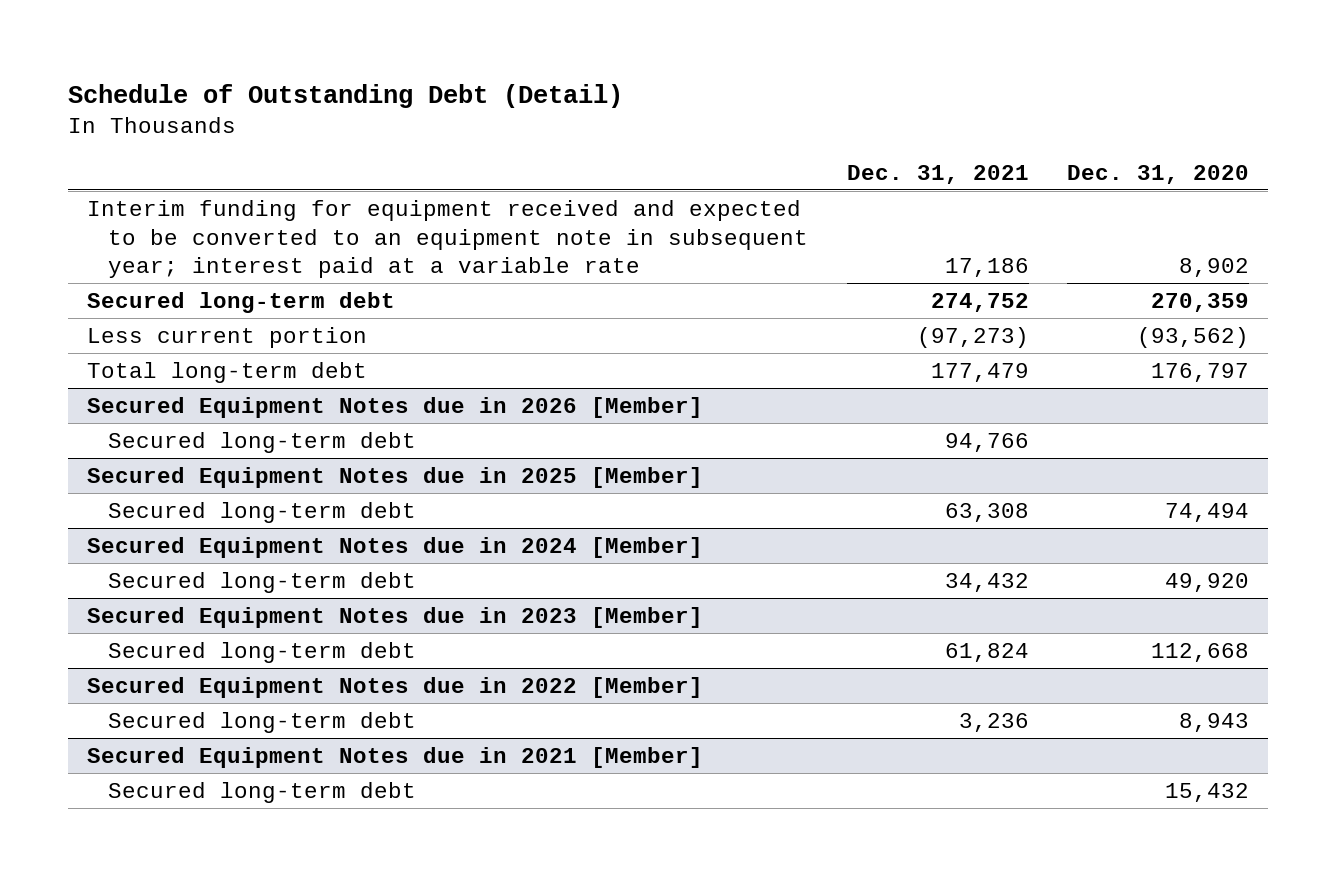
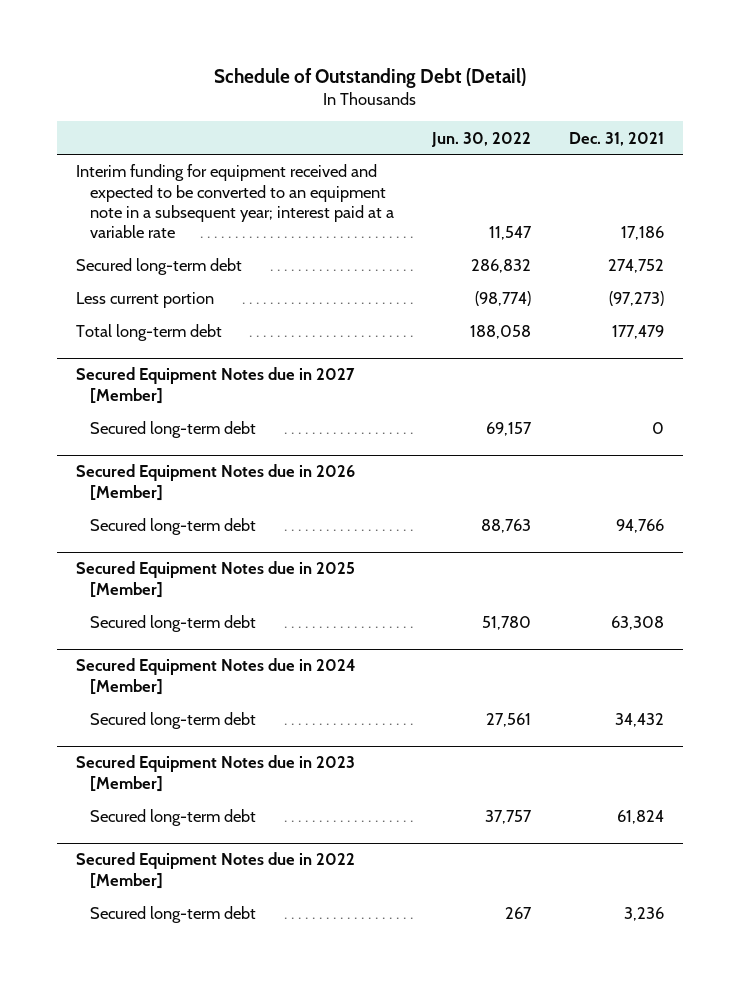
[1067,164,1250,184] Dec. 31, 2020 -> none
none -> [431,131,532,147] Jun. 30, 2022
[87,199,809,279] Interim funding for equipment received and expected to be converted to an equipment note in subsequent year; interest paid at a variable rate -> [76,164,394,239] Interim funding for equipment received and expected to be converted to an equipment note in a subsequent year; interest paid at a variable rate
none -> [76,367,356,404] Secured Equipment Notes due in 2027 [Member]
none -> [89,421,256,439] Secured long-term debt
[87,746,704,768] Secured Equipment Notes due in 2021 [Member] -> none
[108,781,417,803] Secured long-term debt -> none

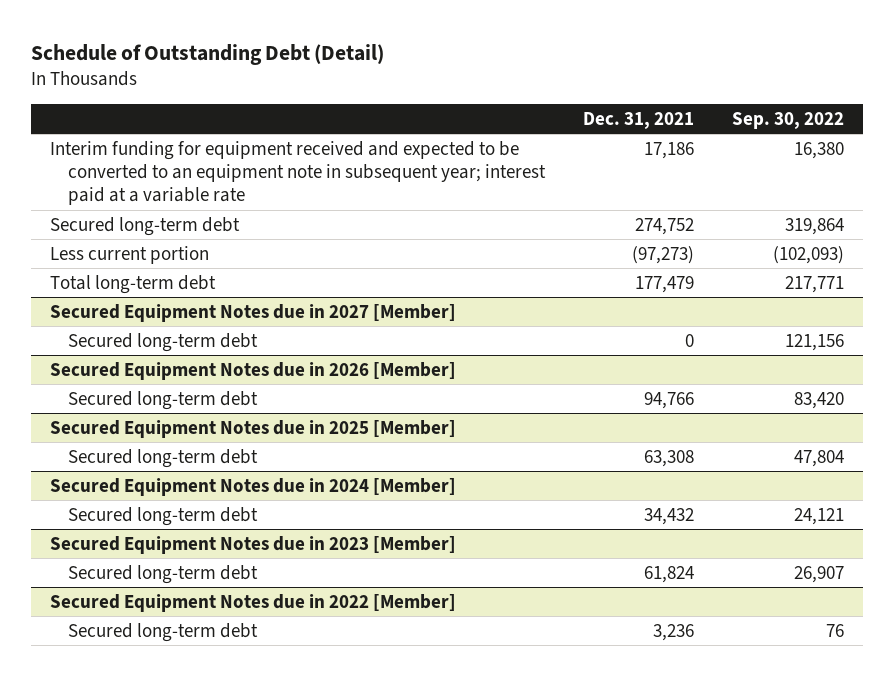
[431,131,532,147] Jun. 30, 2022 -> none
none -> [731,111,844,129] Sep. 30, 2022
[76,164,394,239] Interim funding for equipment received and expected to be converted to an equipment note in a subsequent year; interest paid at a variable rate -> [49,140,546,206] Interim funding for equipment received and expected to be converted to an equipment note in subsequent year; interest paid at a variable rate

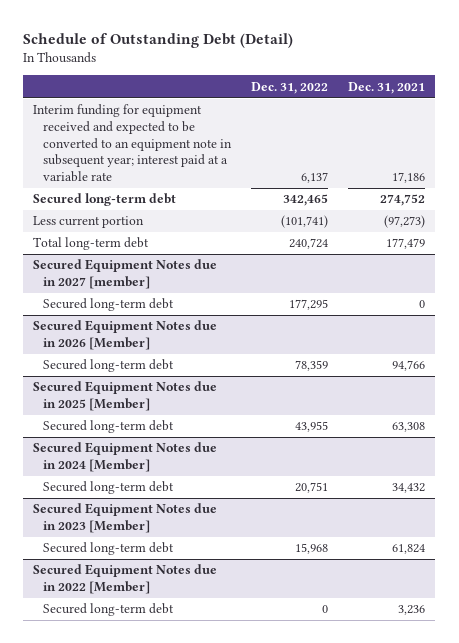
[731,111,844,129] Sep. 30, 2022 -> none
none -> [251,81,329,94] Dec. 31, 2022
[49,303,456,322] Secured Equipment Notes due in 2027 [Member] -> [33,259,218,290] Secured Equipment Notes due in 2027 [member]

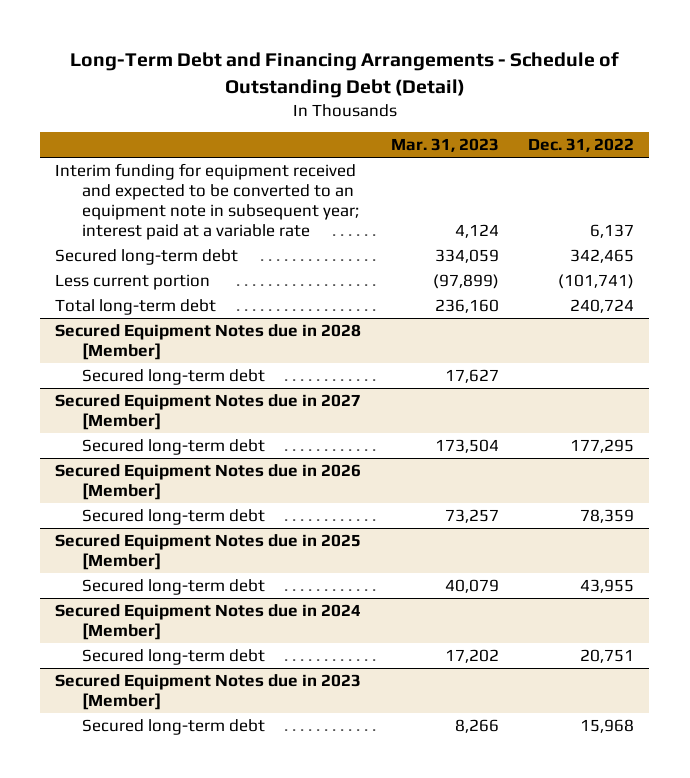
[23,33,294,49] Schedule of Outstanding Debt (Detail) -> [69,52,619,98] Long-Term Debt and Financing Arrangements - Schedule of Outstanding Debt (Detail)
[348,81,426,94] Dec. 31, 2021 -> none
none -> [390,138,499,153] Mar. 31, 2023
none -> [55,323,362,360] Secured Equipment Notes due in 2028 [Member]
none -> [81,368,265,385] Secured long-term debt
[33,259,218,290] Secured Equipment Notes due in 2027 [member] -> [55,393,362,430] Secured Equipment Notes due in 2027 [Member]
[33,564,218,595] Secured Equipment Notes due in 2022 [Member] -> none
[43,603,175,617] Secured long-term debt -> none

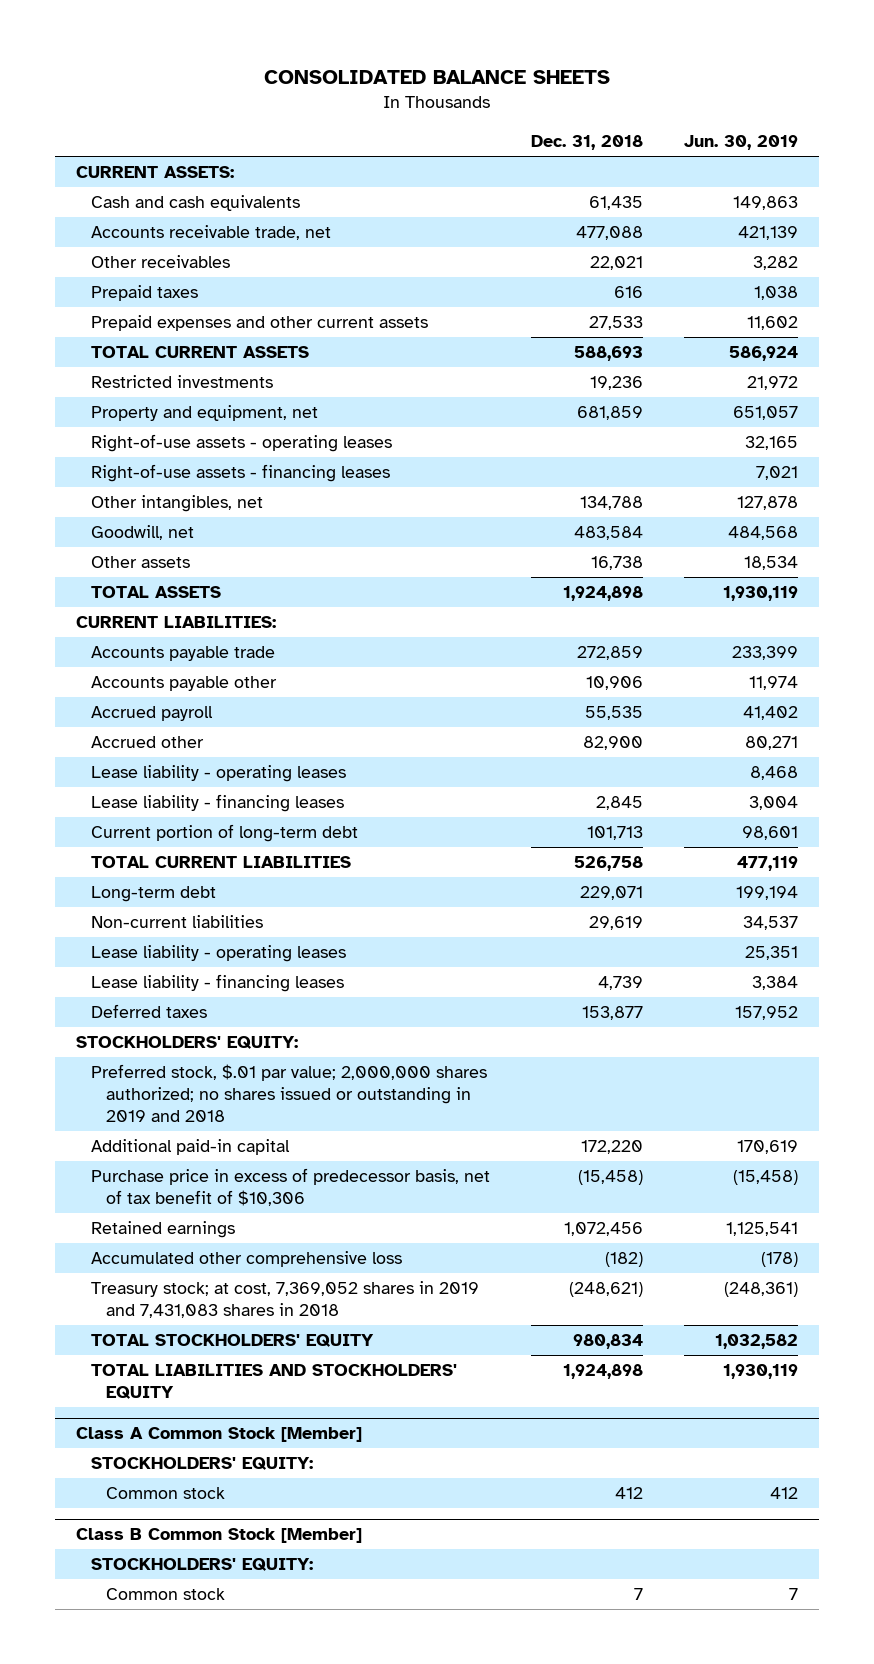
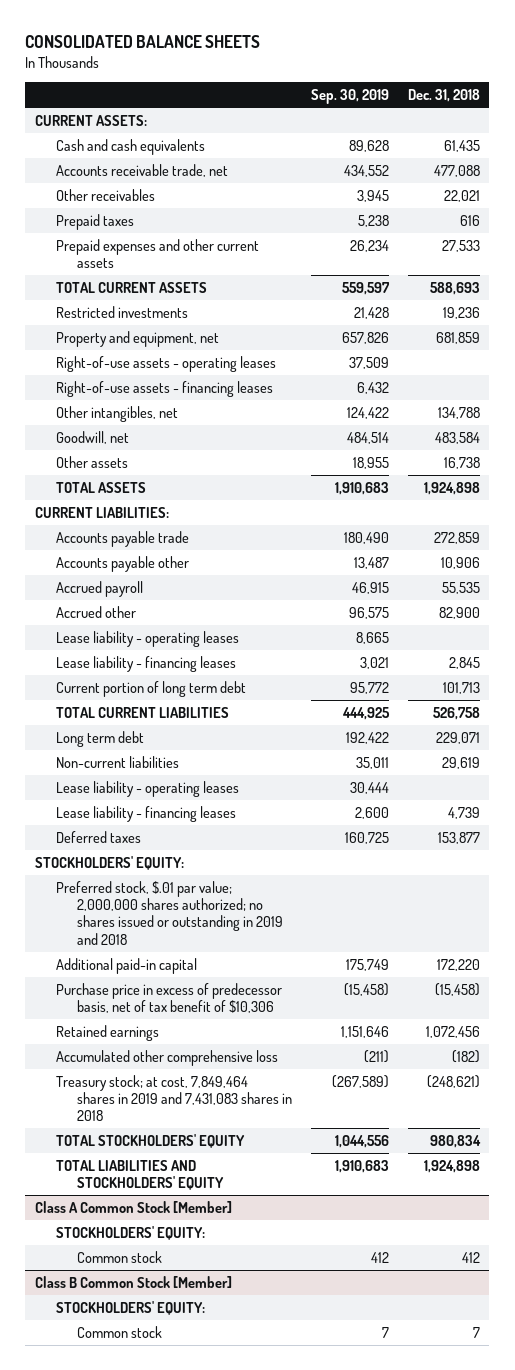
[684,135,799,151] Jun. 30, 2019 -> none
none -> [310,89,389,105] Sep. 30, 2019
[90,824,358,843] Current portion of long-term debt -> [55,680,246,697] Current portion of long term debt
[90,886,216,903] Long-term debt -> [55,730,144,747] Long term debt
[90,1281,479,1319] Treasury stock; at cost, 7,369,052 shares in 2019 and 7,431,083 shares in 2018 -> [55,1074,292,1122] Treasury stock; at cost, 7,849,464 shares in 2019 and 7,431,083 shares in 2018

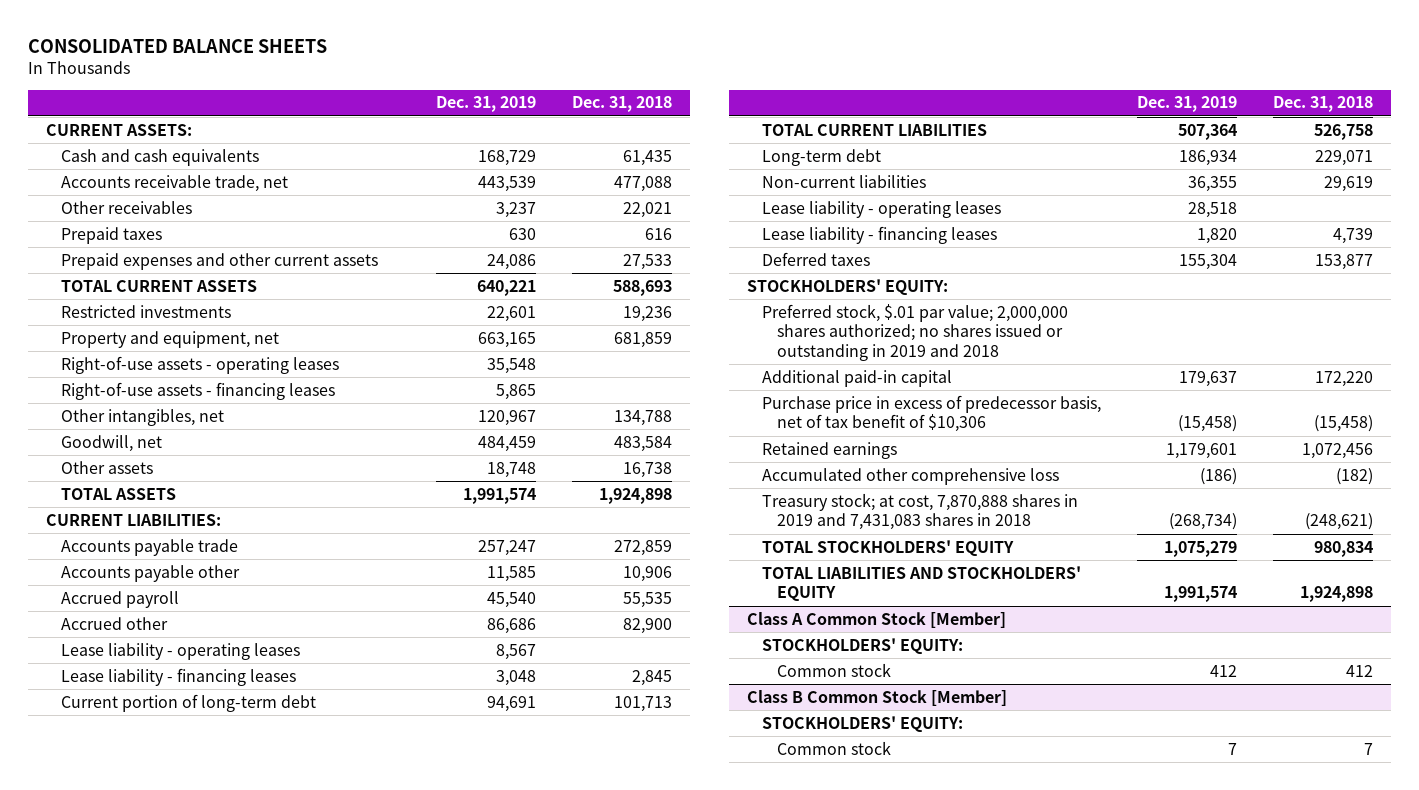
[310,89,389,105] Sep. 30, 2019 -> none
none -> [435,96,536,113] Dec. 31, 2019
[55,680,246,697] Current portion of long term debt -> [60,693,316,712] Current portion of long-term debt
[55,730,144,747] Long term debt -> [762,148,882,166] Long-term debt
[55,1074,292,1122] Treasury stock; at cost, 7,849,464 shares in 2019 and 7,431,083 shares in 2018 -> [762,492,1079,531] Treasury stock; at cost, 7,870,888 shares in 2019 and 7,431,083 shares in 2018

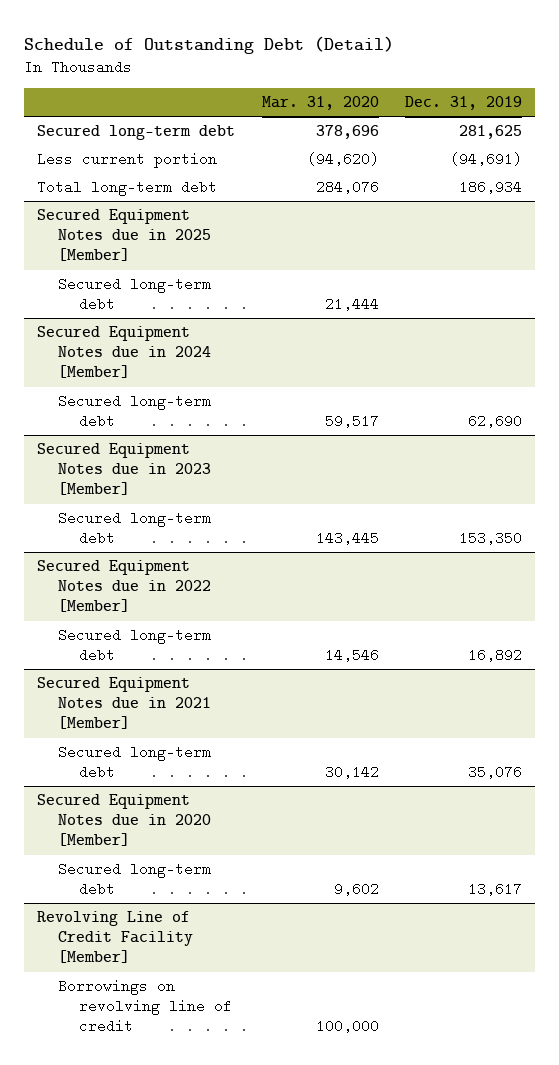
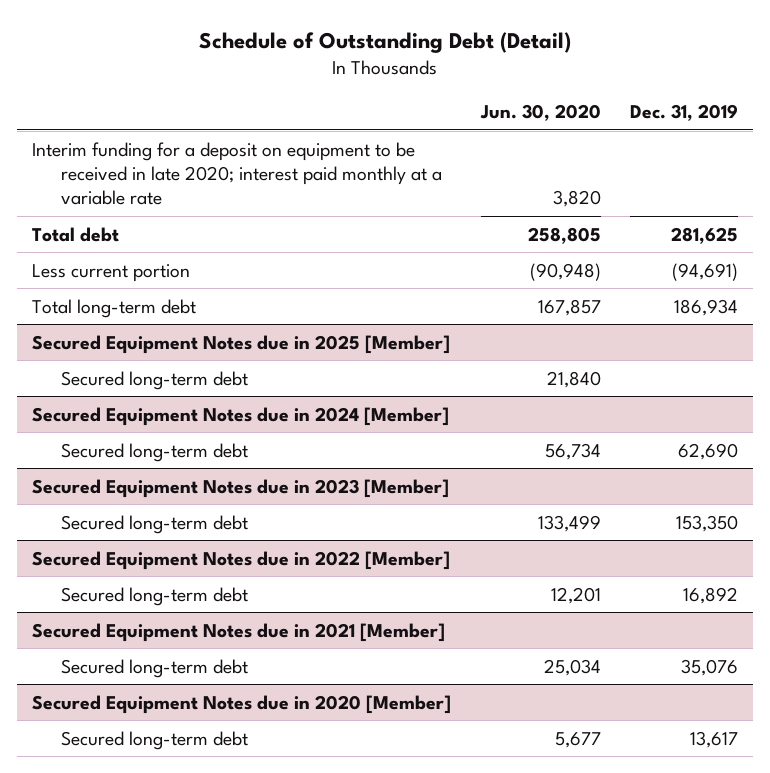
[261,96,379,111] Mar. 31, 2020 -> none
none -> [479,103,601,121] Jun. 30, 2020
none -> [32,141,443,206] Interim funding for a deposit on equipment to be received in late 2020; interest paid monthly at a variable rate
[37,125,236,141] Secured long-term debt -> [32,226,120,242] Total debt
[37,911,194,964] Revolving Line of Credit Facility [Member] -> none
[58,979,232,1034] Borrowings on revolving line of credit -> none

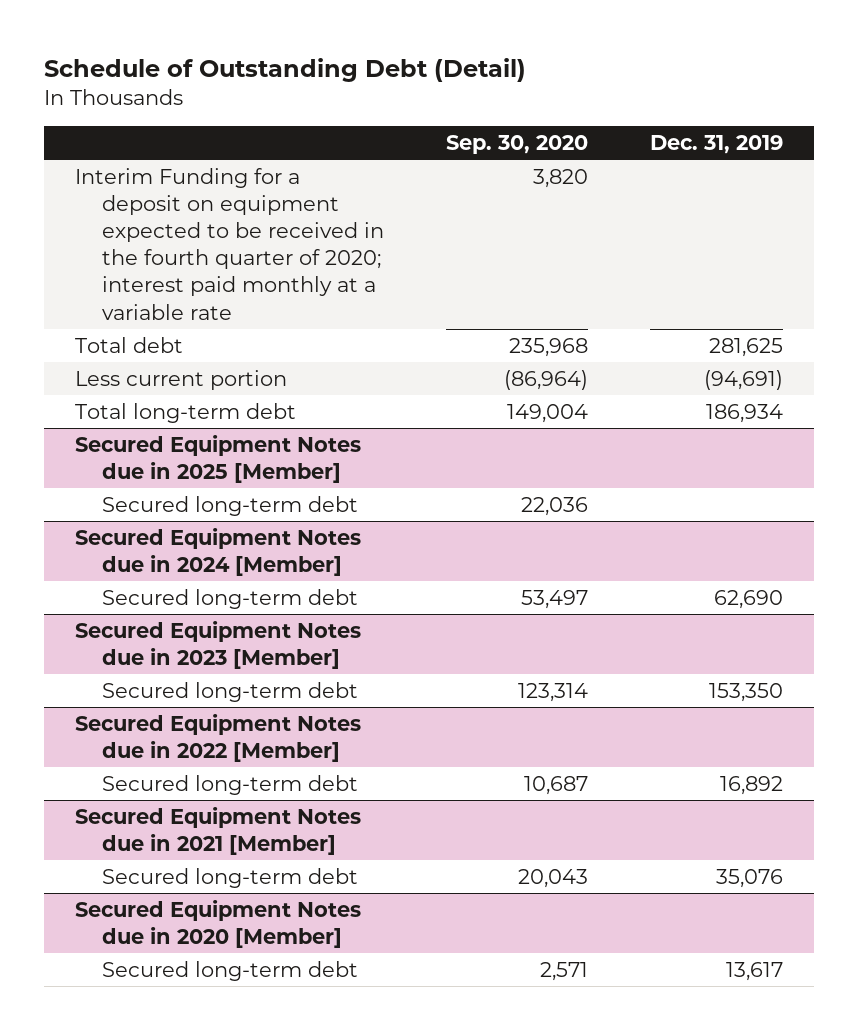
[479,103,601,121] Jun. 30, 2020 -> none
none -> [446,135,589,155] Sep. 30, 2020
[32,141,443,206] Interim funding for a deposit on equipment to be received in late 2020; interest paid monthly at a variable rate -> [75,167,385,320] Interim Funding for a deposit on equipment expected to be received in the fourth quarter of 2020; interest paid monthly at a variable rate

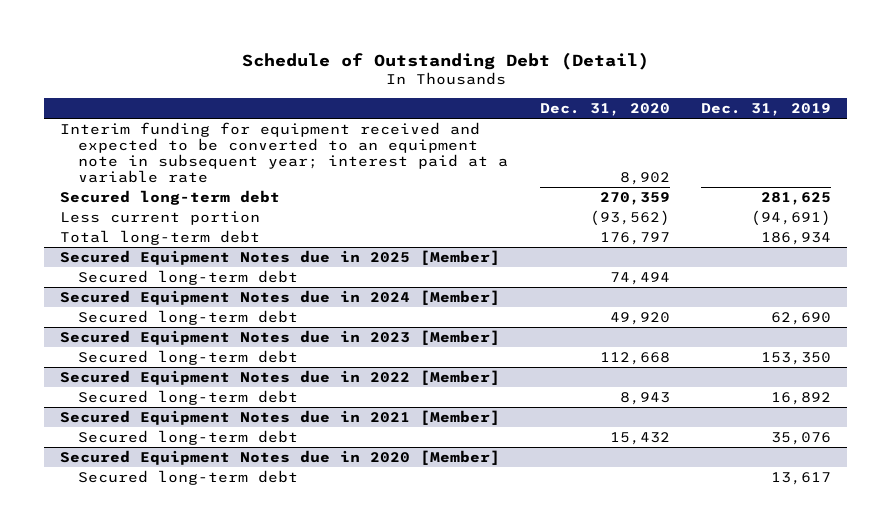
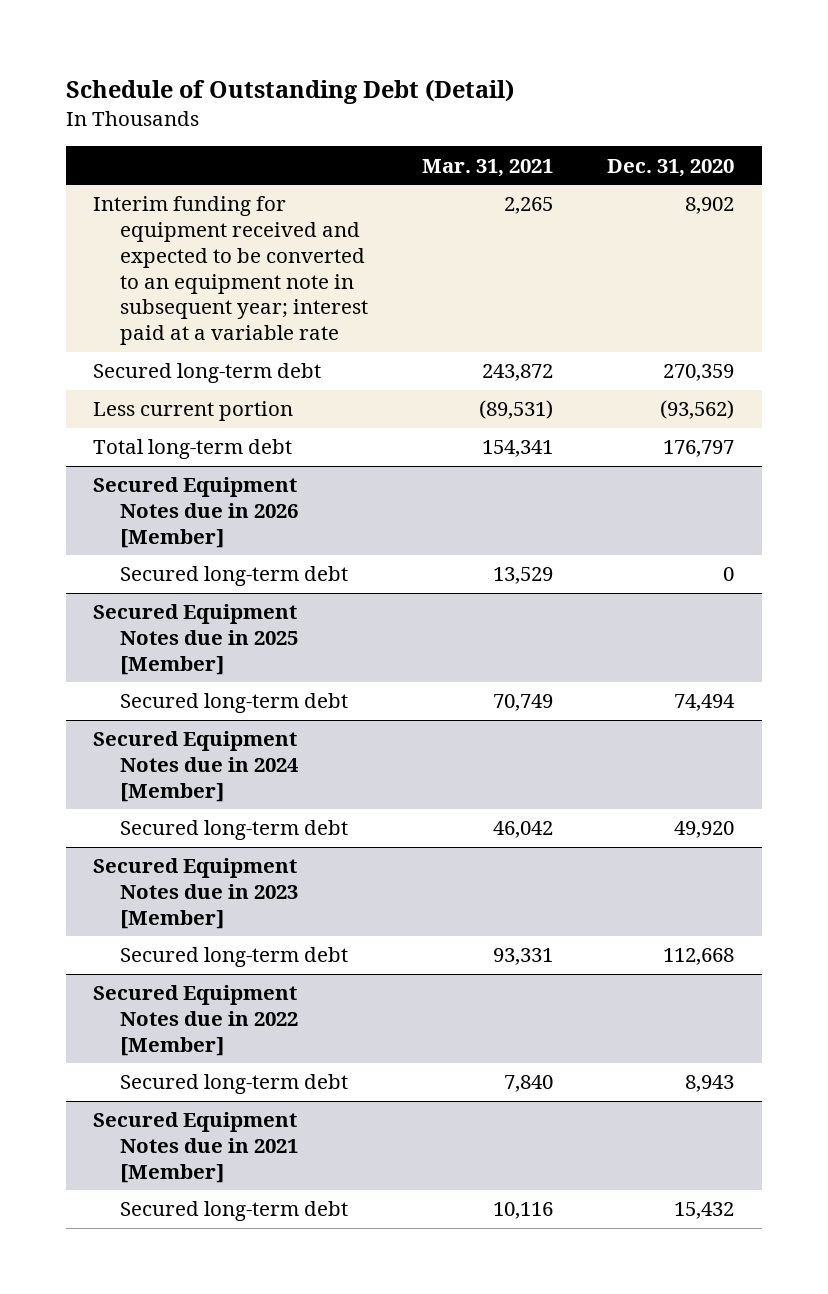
[701,103,832,117] Dec. 31, 2019 -> none
none -> [422,158,554,177] Mar. 31, 2021
none -> [93,477,299,548] Secured Equipment Notes due in 2026 [Member]
none -> [120,566,349,587] Secured long-term debt
[60,449,501,465] Secured Equipment Notes due in 2020 [Member] -> none
[77,469,298,485] Secured long-term debt -> none

